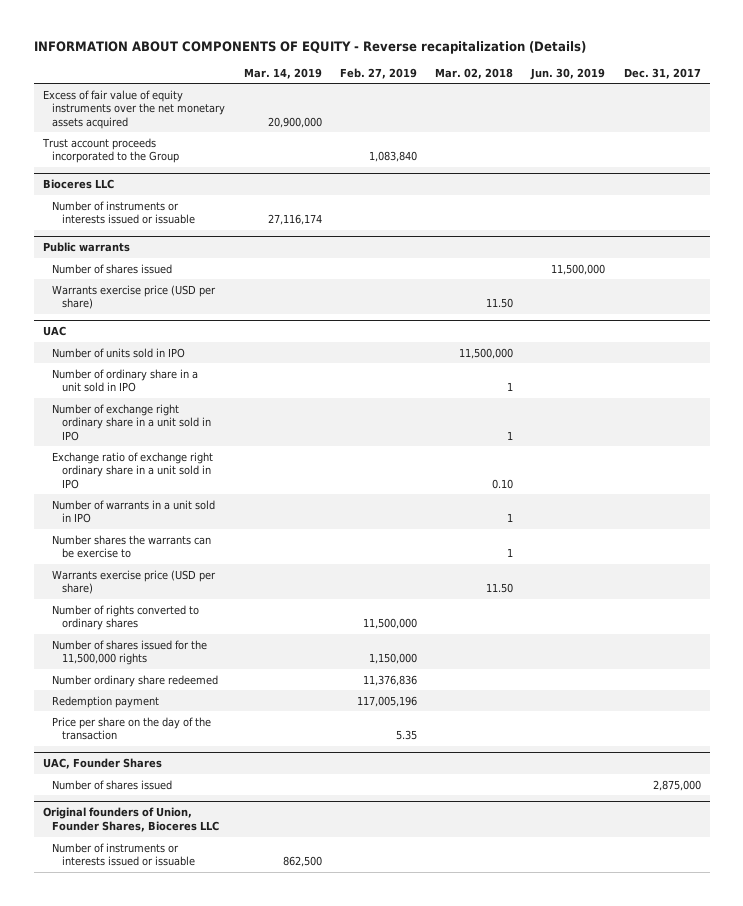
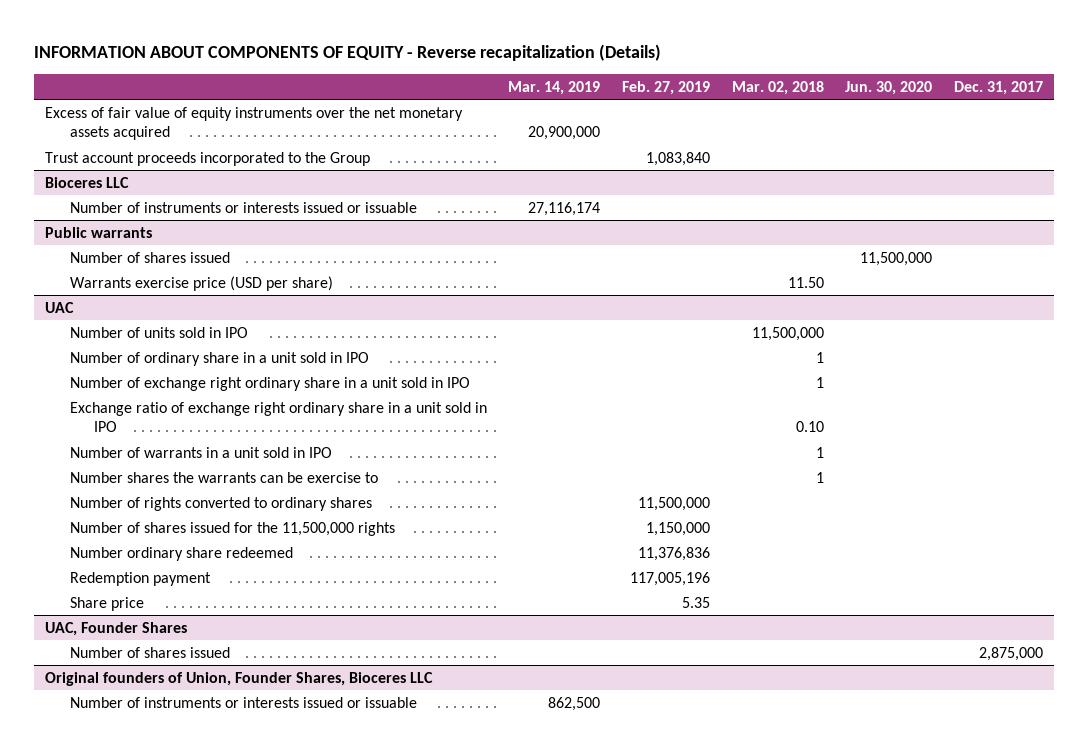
[530,67,606,80] Jun. 30, 2019 -> none
none -> [845,80,933,95] Jun. 30, 2020
[52,569,217,595] Warrants exercise price (USD per share) -> none
[52,716,212,741] Price per share on the day of the transaction -> [69,596,144,611] Share price

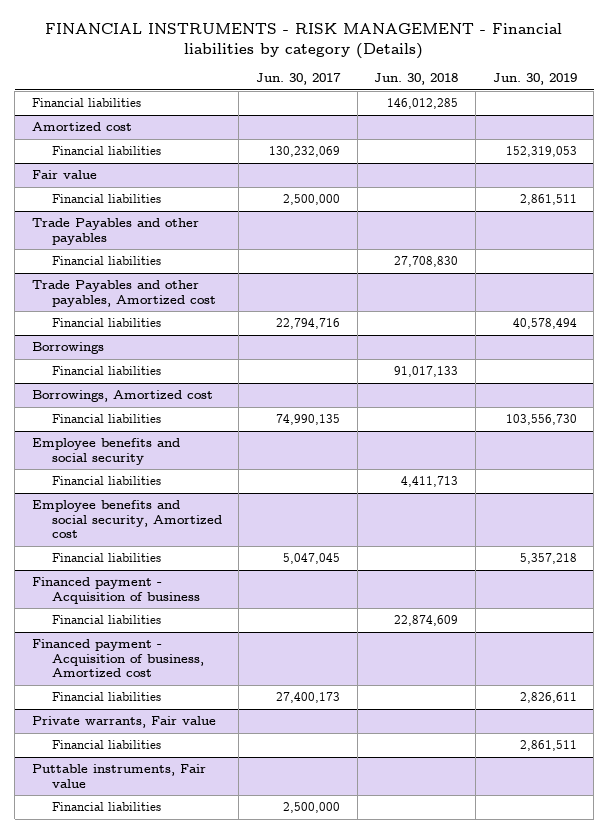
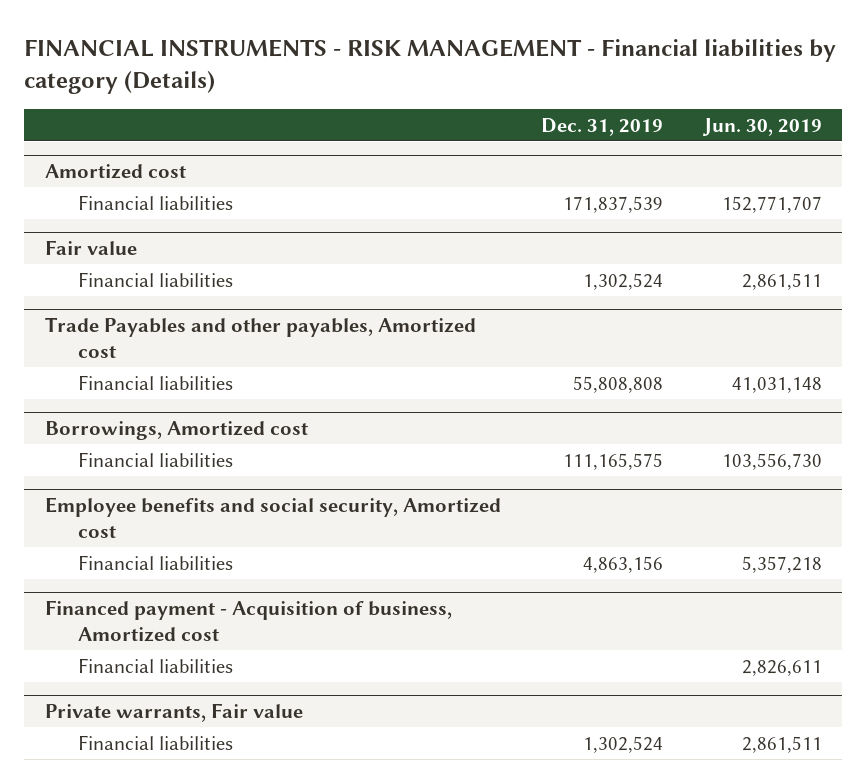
[256,73,342,86] Jun. 30, 2017 -> none
[374,73,459,86] Jun. 30, 2018 -> none
none -> [541,117,664,136] Dec. 31, 2019
[31,98,141,108] Financial liabilities -> none
[505,146,577,158] 152,319,053 -> [721,195,822,213] 152,771,707
[31,218,199,245] Trade Payables and other payables -> none
[51,256,161,266] Financial liabilities -> none
[31,342,104,355] Borrowings -> none
[51,366,161,376] Financial liabilities -> none
[512,318,577,330] 40,578,494 -> [731,376,822,393] 41,031,148
[31,438,180,465] Employee benefits and social security -> none
[51,476,161,486] Financial liabilities -> none
[31,577,200,604] Financed payment - Acquisition of business -> none
[51,615,161,625] Financial liabilities -> none
[31,764,206,788] Puttable instruments, Fair value -> none
[51,802,161,812] Financial liabilities -> none

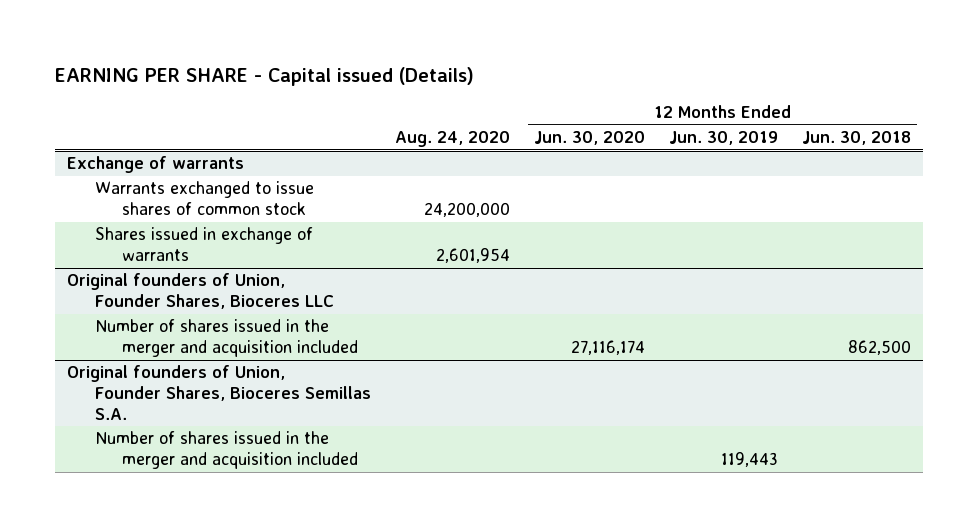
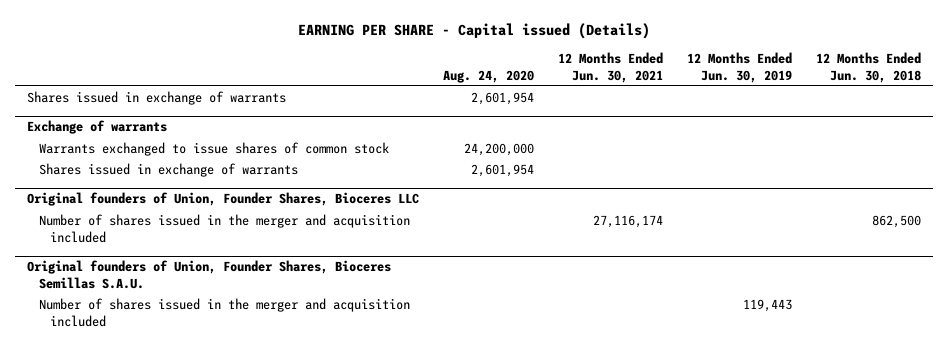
[533,131,645,146] Jun. 30, 2020 -> none
none -> [558,51,664,83] 12 Months Ended Jun. 30, 2021
none -> [27,91,287,106] Shares issued in exchange of warrants
[67,365,371,420] Original founders of Union, Founder Shares, Bioceres Semillas S.A. -> [27,260,392,290] Original founders of Union, Founder Shares, Bioceres Semillas S.A.U.

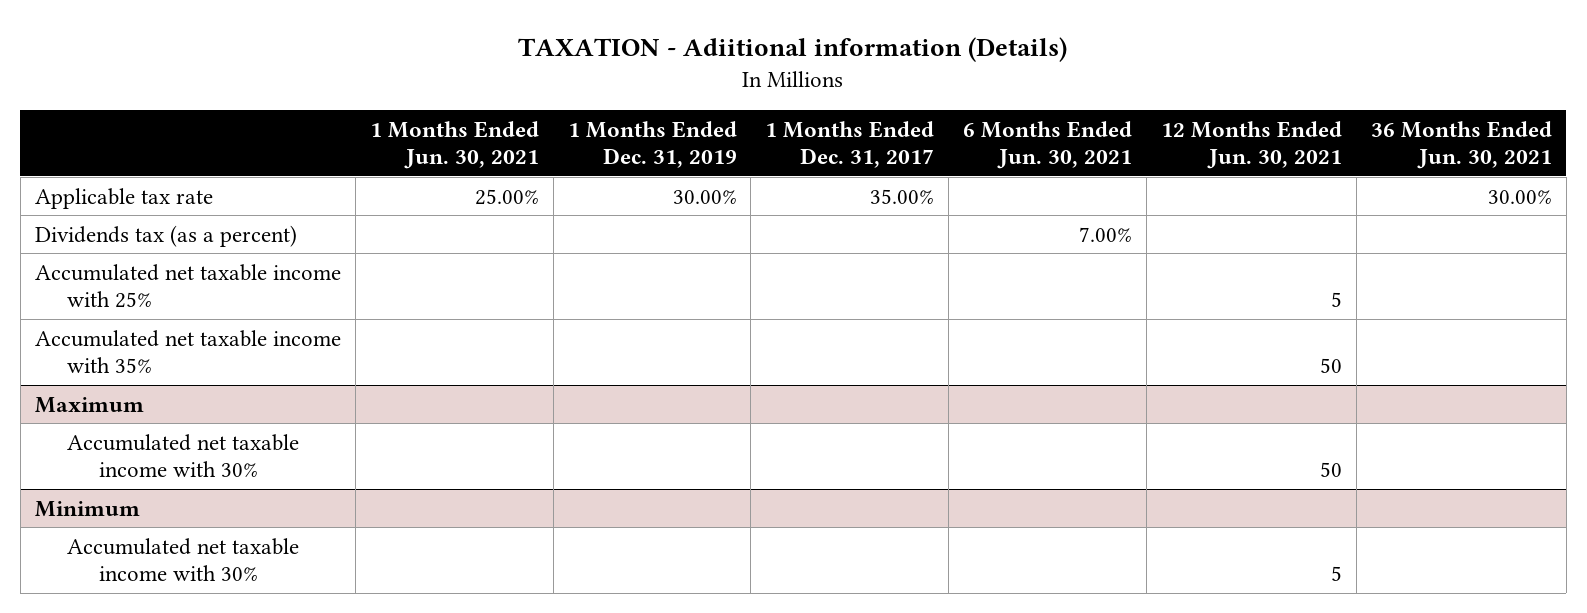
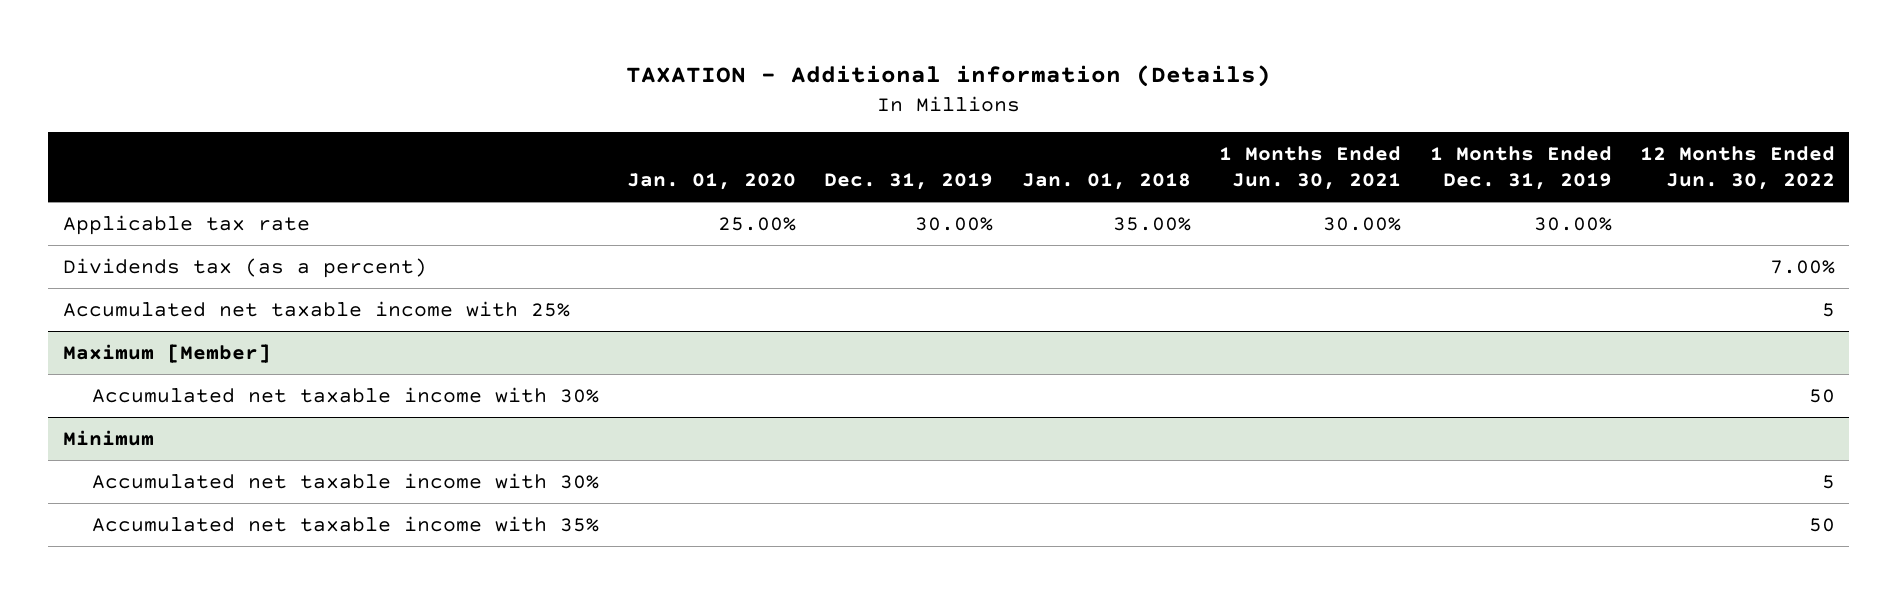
[518,37,1068,63] TAXATION - Adiitional information (Details) -> [625,64,1271,87] TAXATION - Additional information (Details)
[765,120,935,168] 1 Months Ended Dec. 31, 2017 -> none
[963,120,1133,169] 6 Months Ended Jun. 30, 2021 -> none
[1161,120,1343,169] 12 Months Ended Jun. 30, 2021 -> none
[1370,120,1552,169] 36 Months Ended Jun. 30, 2021 -> none
none -> [627,173,797,191] Jan. 01, 2020
none -> [824,173,994,191] Dec. 31, 2019
none -> [1021,173,1191,191] Jan. 01, 2018
none -> [1640,145,1836,191] 12 Months Ended Jun. 30, 2022
[474,188,539,205] 25.00% -> [1323,216,1402,231] 30.00%
[34,329,341,374] Accumulated net taxable income with 35% -> none
[34,396,144,413] Maximum -> [62,343,271,363] Maximum [Member]
none -> [91,515,599,532] Accumulated net taxable income with 35%

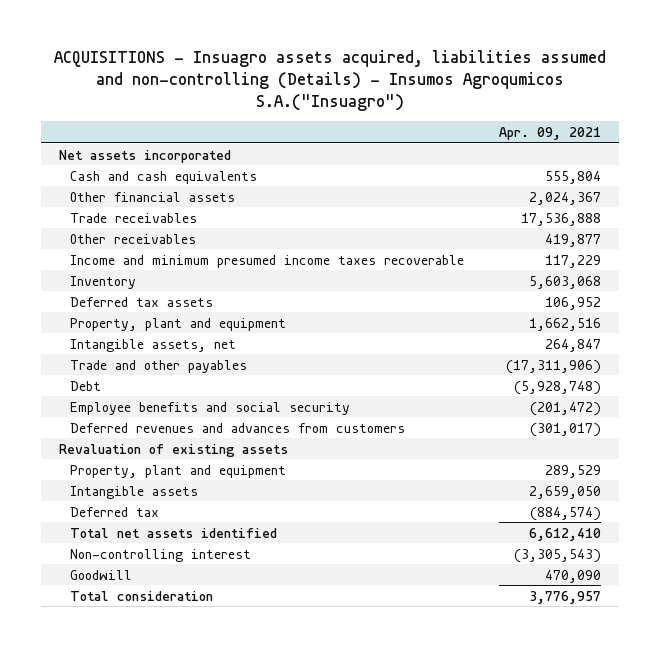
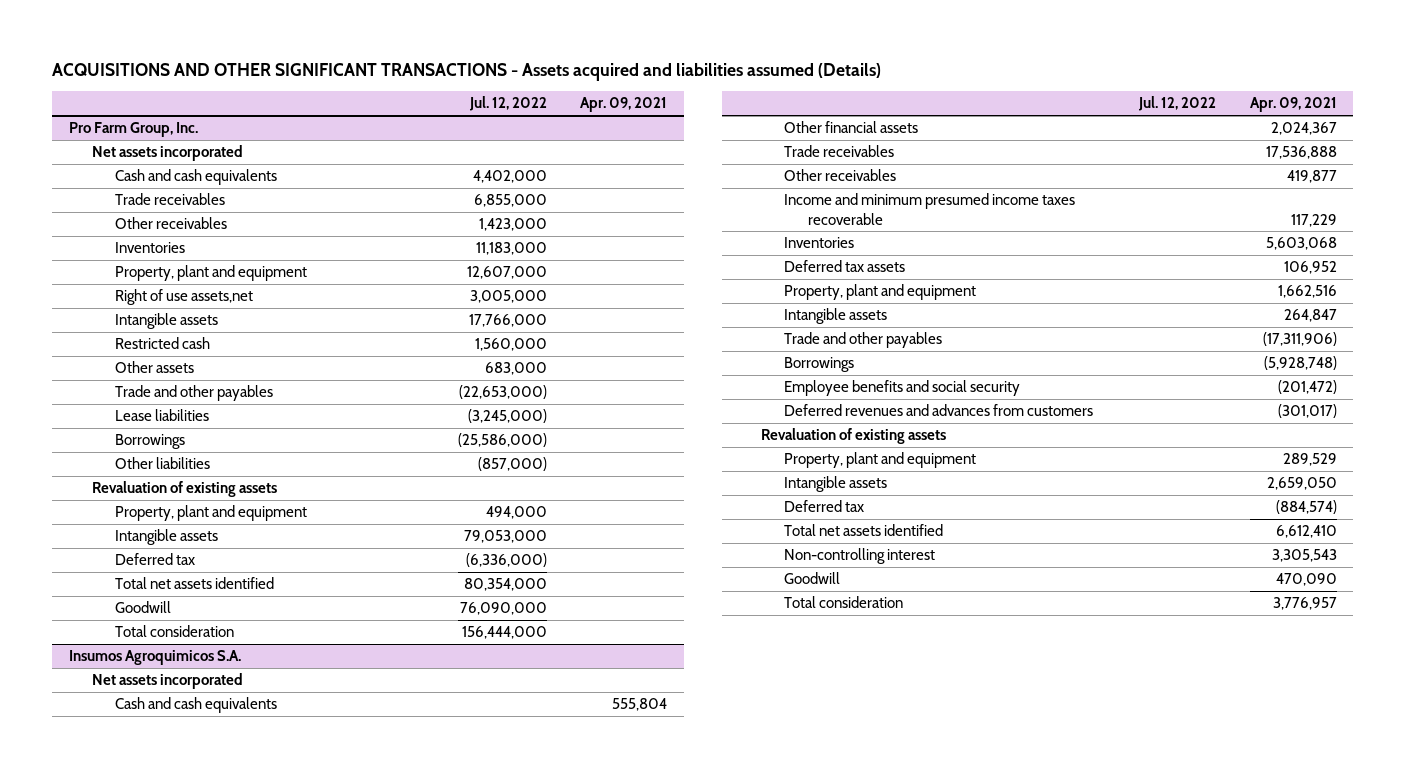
[54,50,607,112] ACQUISITIONS - Insuagro assets acquired, liabilities assumed and non-controlling (Details) - Insumos Agroqumicos S.A.("Insuagro") -> [52,62,882,81] ACQUISITIONS AND OTHER SIGNIFICANT TRANSACTIONS - Assets acquired and liabilities assumed (Details)
none -> [468,96,547,112] Jul. 12, 2022
none -> [68,122,198,138] Pro Farm Group, Inc.
none -> [91,145,243,162] Net assets incorporated
none -> [115,169,278,186] Cash and cash equivalents
none -> [115,193,226,206] Trade receivables
none -> [115,217,228,230] Other receivables
none -> [115,242,186,254] Inventories
none -> [115,265,308,282] Property, plant and equipment
none -> [115,289,254,306] Right of use assets,net
none -> [115,313,219,330] Intangible assets
none -> [115,337,211,350] Restricted cash
none -> [115,361,195,374] Other assets
none -> [115,385,274,402] Trade and other payables
none -> [115,409,210,422] Lease liabilities
none -> [115,434,186,450] Borrowings
none -> [115,457,211,470] Other liabilities
none -> [91,481,277,498] Revaluation of existing assets
none -> [115,505,308,522] Property, plant and equipment
none -> [115,529,219,546] Intangible assets
none -> [115,553,196,566] Deferred tax
none -> [115,577,275,590] Total net assets identified
none -> [115,601,172,614] Goodwill
none -> [115,625,235,638] Total consideration
none -> [68,650,241,666] Insumos Agroquimicos S.A.
[70,275,137,289] Inventory -> [784,237,855,249] Inventories
[70,338,237,352] Intangible assets, net -> [784,308,888,325] Intangible assets
[70,380,102,391] Debt -> [784,357,855,373] Borrowings
[514,548,602,563] (3,305,543) -> [1271,549,1337,563] 3,305,543

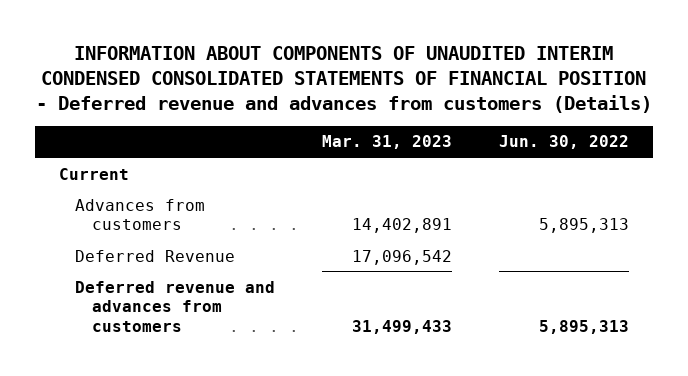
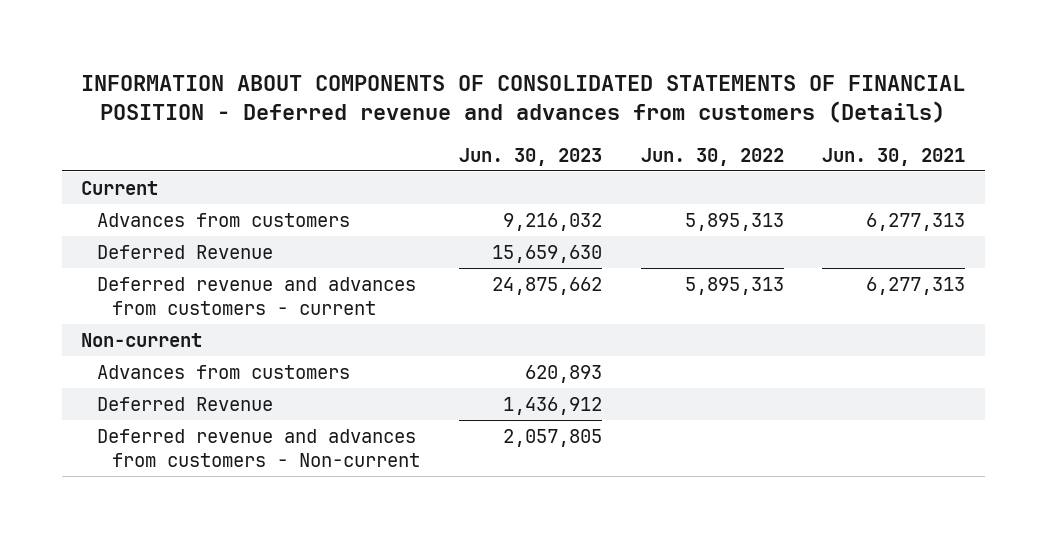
[35,46,652,113] INFORMATION ABOUT COMPONENTS OF UNAUDITED INTERIM CONDENSED CONSOLIDATED STATEMENTS OF FINANCIAL POSITION - Deferred revenue and advances from customers (Details) -> [81,75,966,124] INFORMATION ABOUT COMPONENTS OF CONSOLIDATED STATEMENTS OF FINANCIAL POSITION - Deferred revenue and advances from customers (Details)
[322,135,453,150] Mar. 31, 2023 -> none
none -> [458,147,602,166] Jun. 30, 2023
none -> [822,147,966,166] Jun. 30, 2021
[75,280,276,332] Deferred revenue and advances from customers -> [96,276,416,315] Deferred revenue and advances from customers - current
none -> [81,332,203,347] Non-current
none -> [96,364,350,379] Advances from customers
none -> [96,396,273,411] Deferred Revenue
none -> [96,428,420,467] Deferred revenue and advances from customers - Non-current

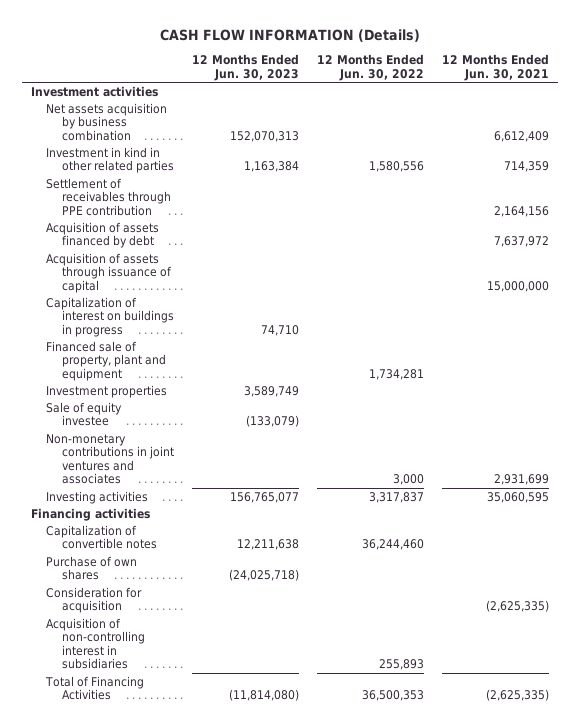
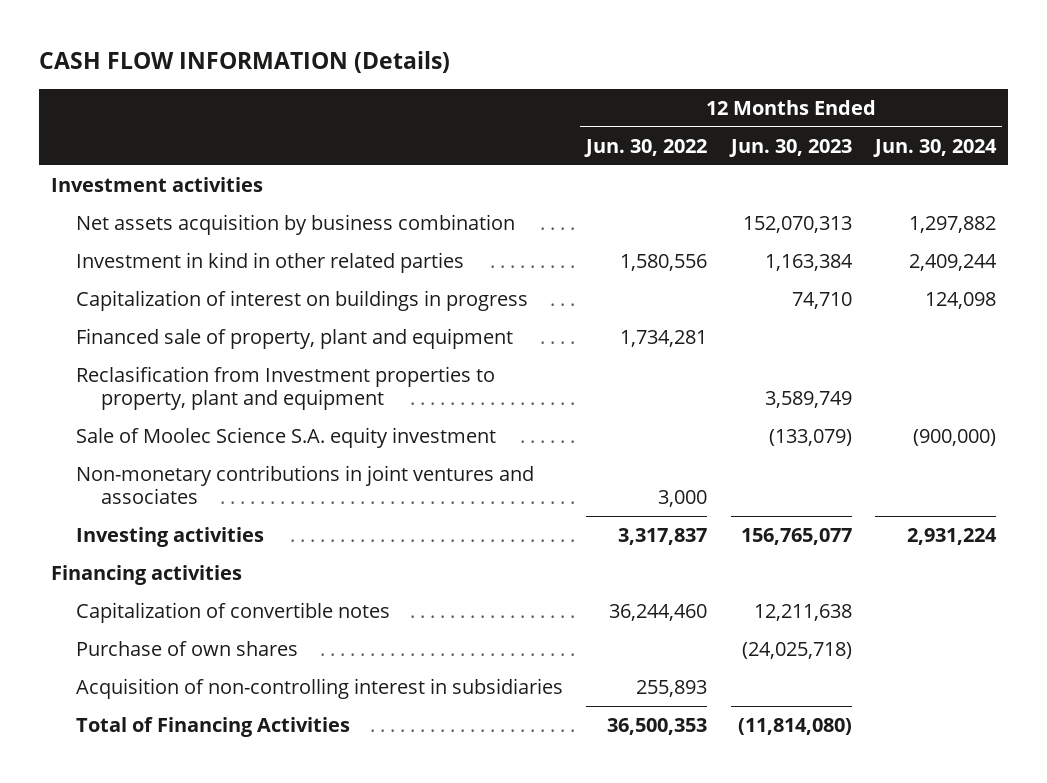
[442,54,550,81] 12 Months Ended Jun. 30, 2021 -> none
none -> [873,138,998,157] Jun. 30, 2024
[46,177,172,216] Settlement of receivables through PPE contribution -> none
[46,221,160,249] Acquisition of assets financed by debt -> none
[46,252,173,293] Acquisition of assets through issuance of capital -> none
[46,384,168,398] Investment properties -> [75,365,495,410] Reclasification from Investment properties to property, plant and equipment
[46,401,123,427] Sale of equity investee -> [75,426,496,448] Sale of Moolec Science S.A. equity investment
[46,586,143,614] Consideration for acquisition -> none

